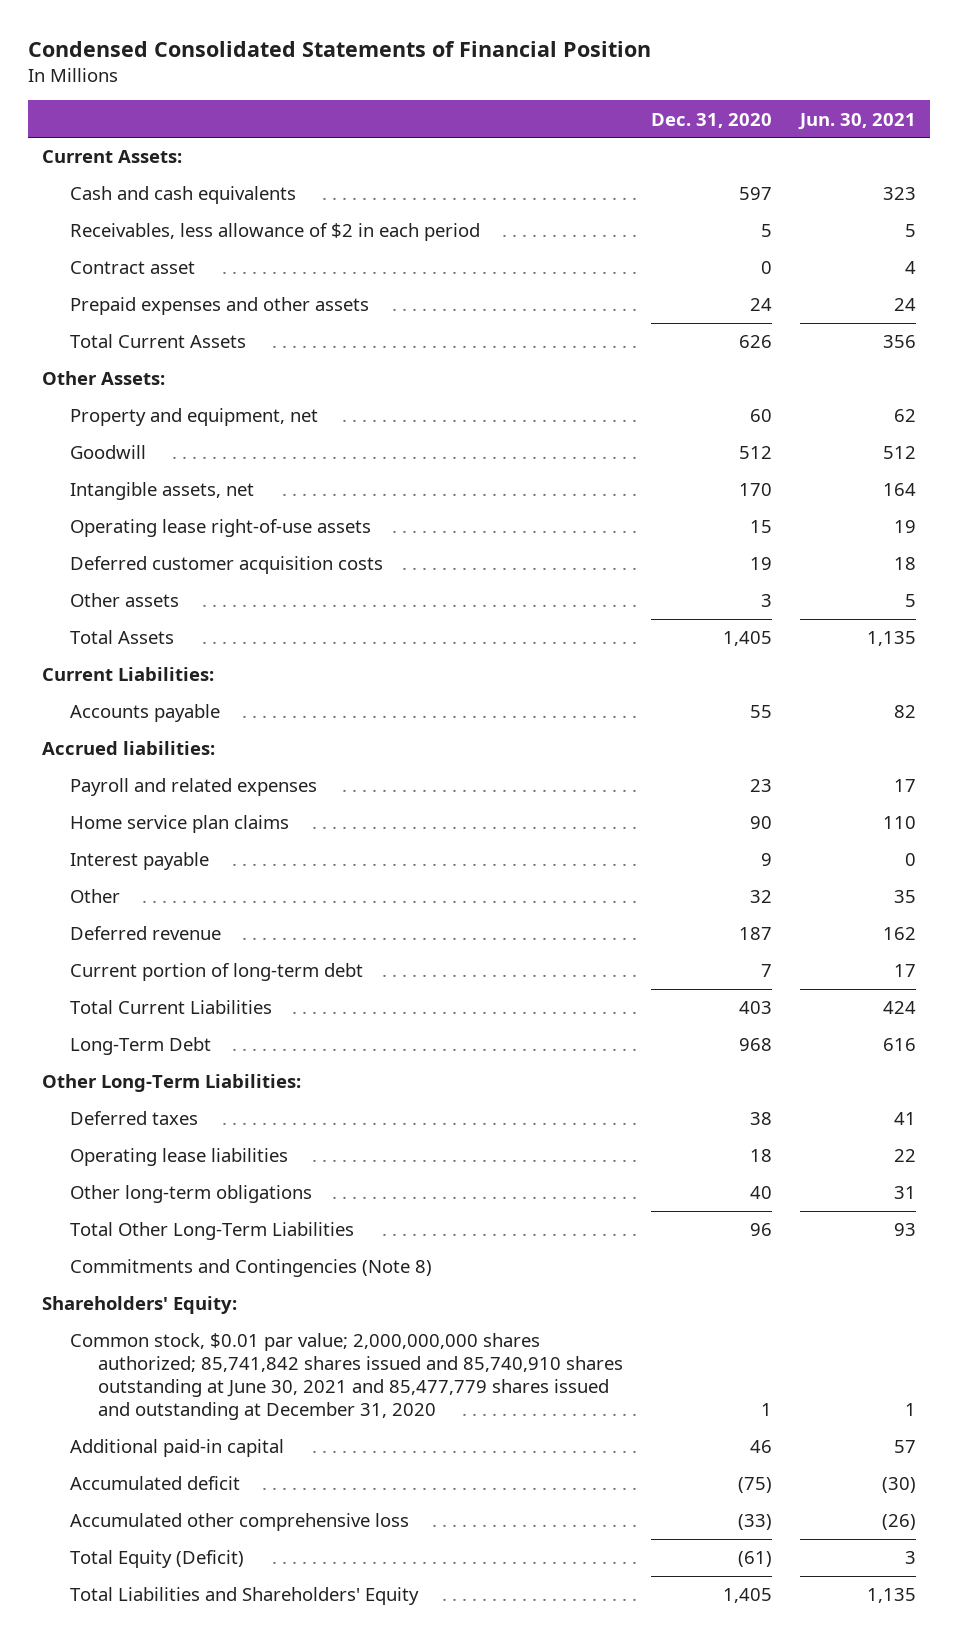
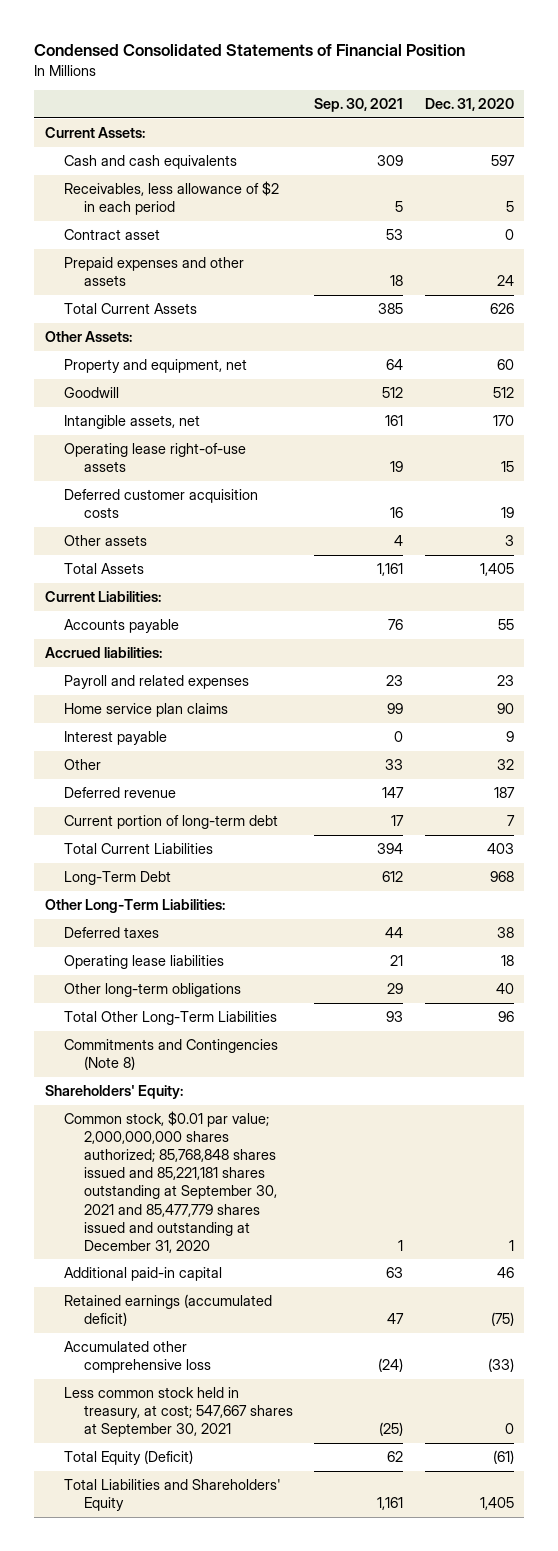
[797,112,916,130] Jun. 30, 2021 -> none
none -> [314,98,404,113] Sep. 30, 2021
[69,1333,623,1421] Common stock, $0.01 par value; 2,000,000,000 shares authorized; 85,741,842 shares issued and 85,740,910 shares outstanding at June 30, 2021 and 85,477,779 shares issued and outstanding at December 31, 2020 -> [64,1111,277,1253] Common stock, $0.01 par value; 2,000,000,000 shares authorized; 85,768,848 shares issued and 85,221,181 shares outstanding at September 30, 2021 and 85,477,779 shares issued and outstanding at December 31, 2020
[69,1476,240,1491] Accumulated deficit -> [64,1294,273,1327] Retained earnings (accumulated deficit)
none -> [64,1387,293,1438] Less common stock held in treasury, at cost; 547,667 shares at September 30, 2021

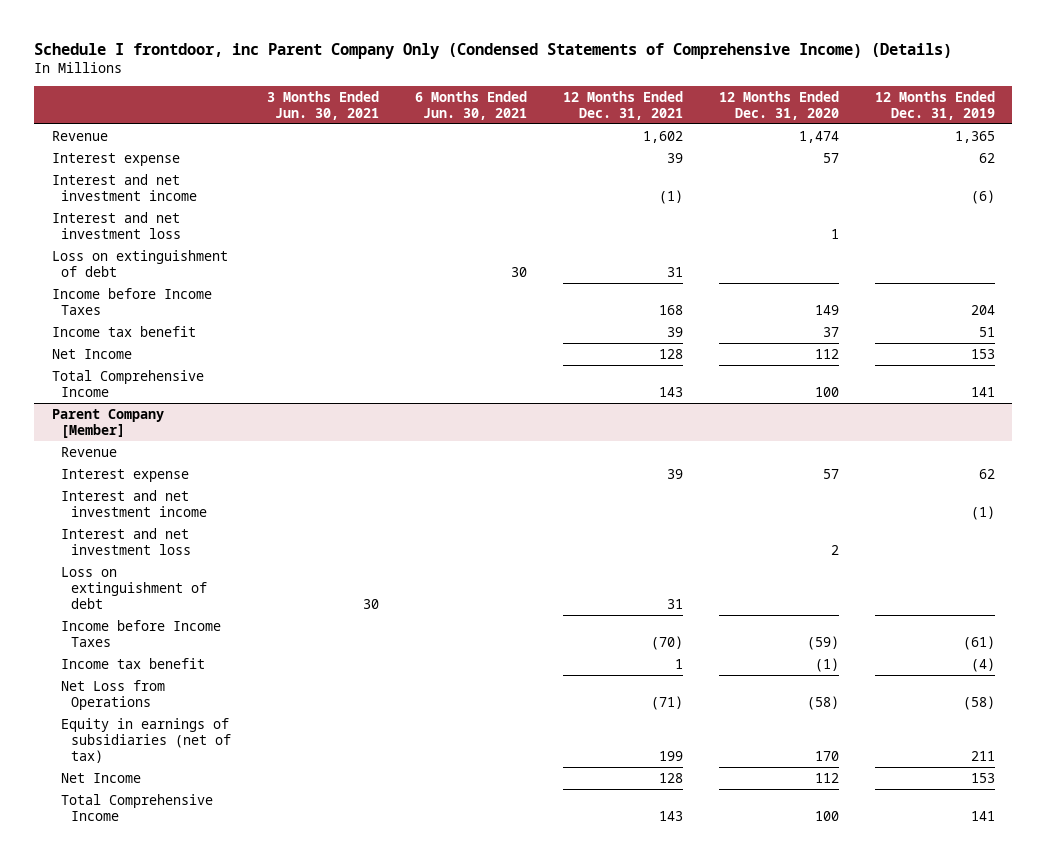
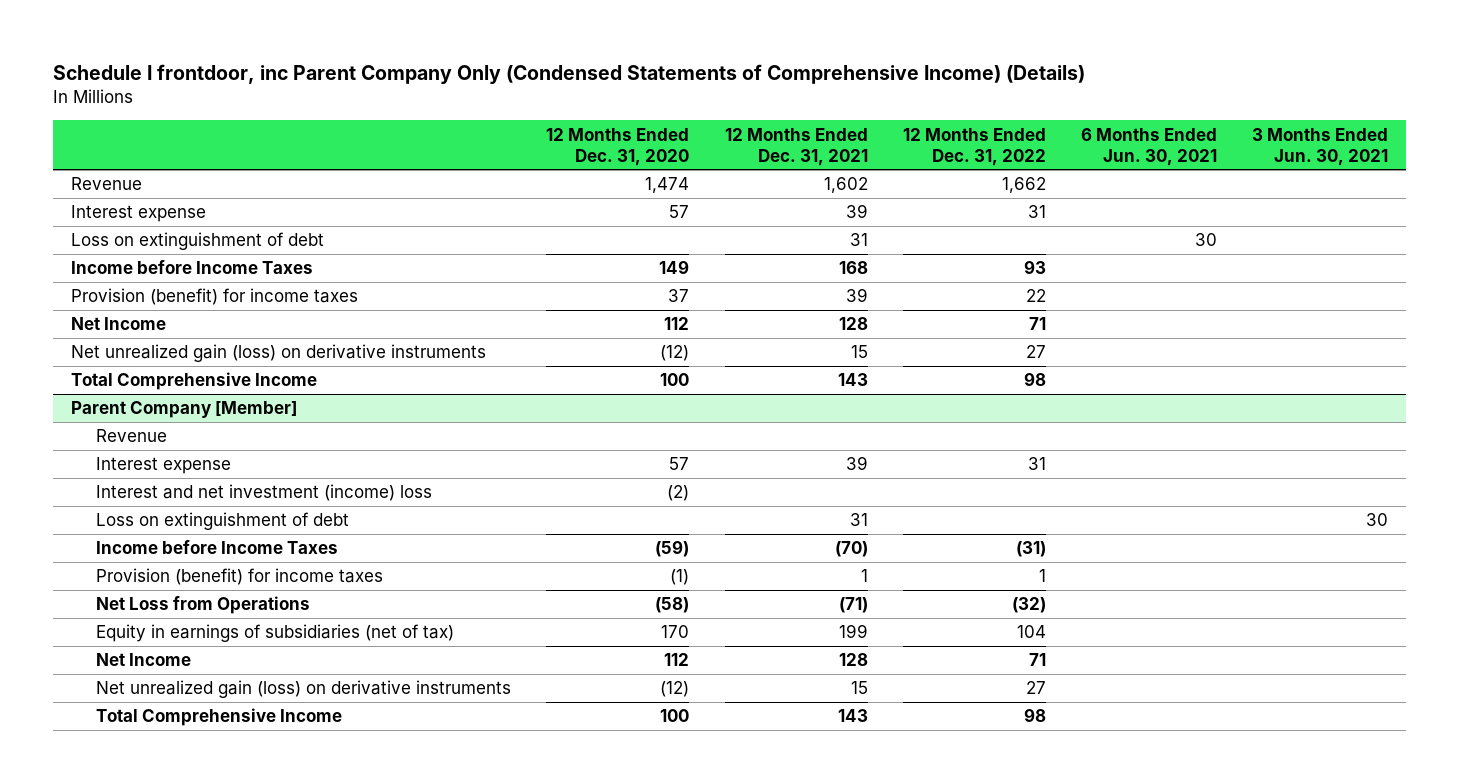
[874,90,995,120] 12 Months Ended Dec. 31, 2019 -> none
none -> [902,127,1046,166] 12 Months Ended Dec. 31, 2022
[51,173,198,201] Interest and net investment income -> none
[51,211,182,239] Interest and net investment loss -> none
[51,325,196,337] Income tax benefit -> [71,288,359,306] Provision (benefit) for income taxes
none -> [71,344,487,363] Net unrealized gain (loss) on derivative instruments
[61,489,208,517] Interest and net investment income -> none
[61,527,192,555] Interest and net investment loss -> [96,484,433,502] Interest and net investment (income) loss
[830,544,839,555] 2 -> [667,485,690,502] (2)
[61,657,206,669] Income tax benefit -> [96,568,384,586] Provision (benefit) for income taxes
none -> [96,680,512,699] Net unrealized gain (loss) on derivative instruments

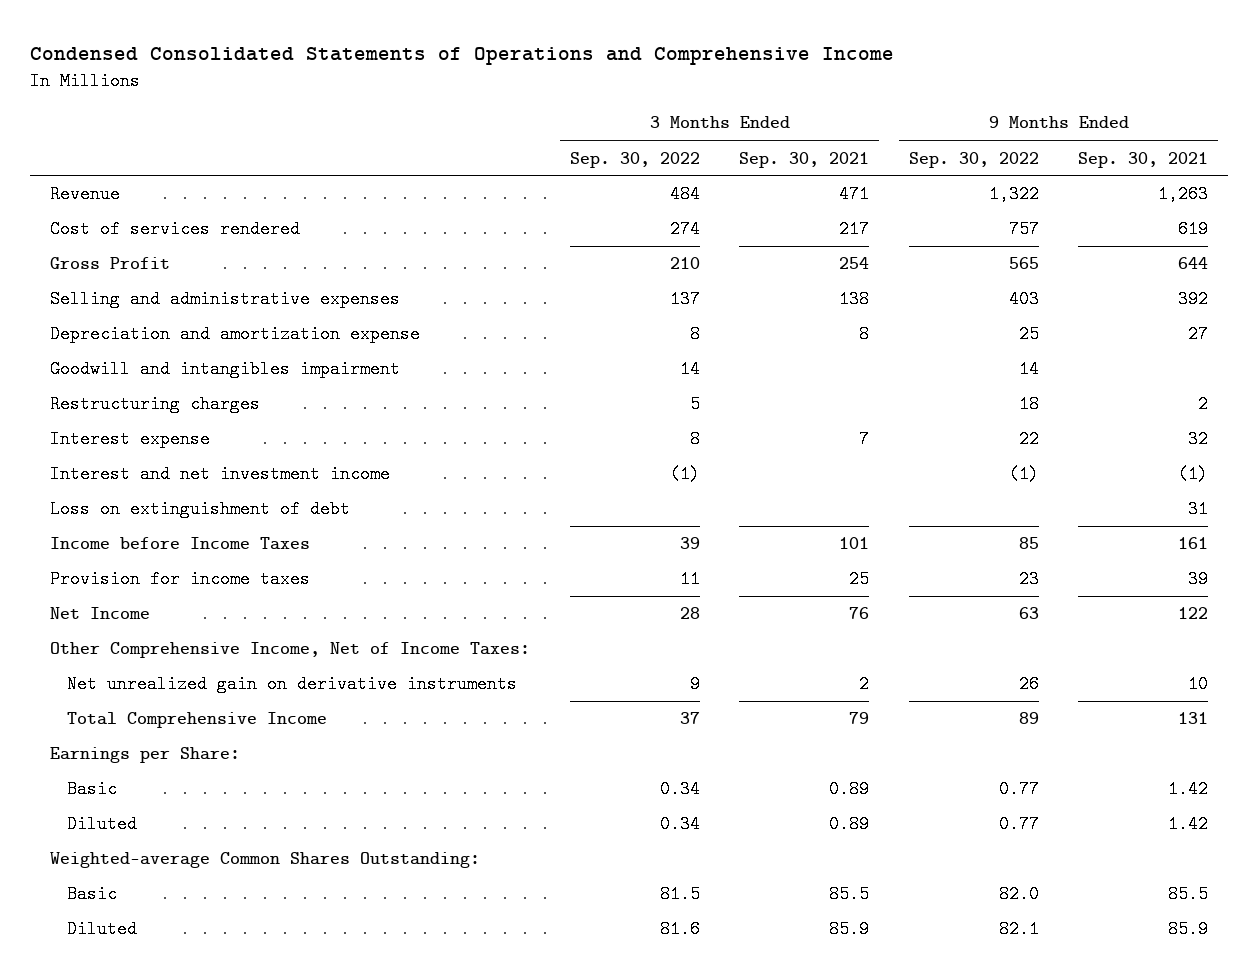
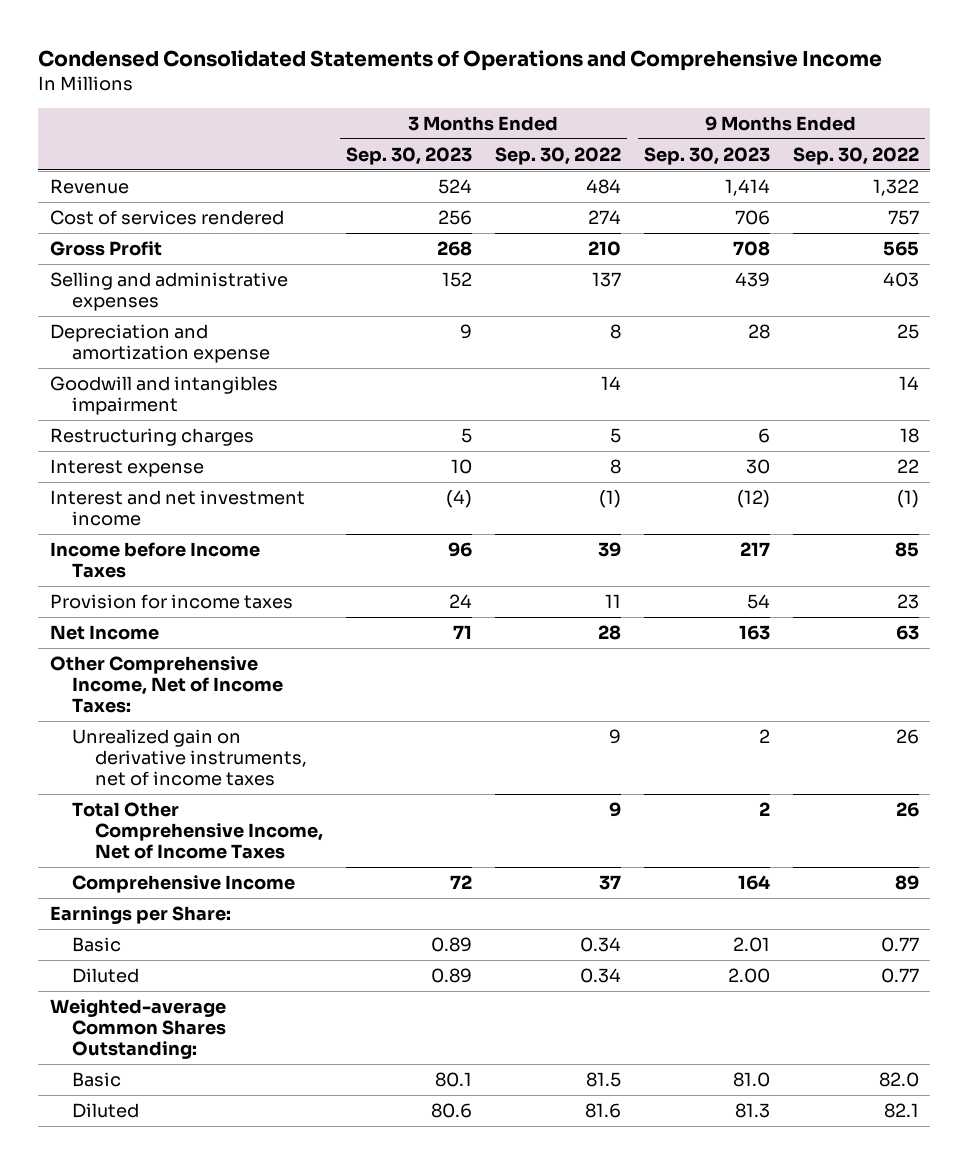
[739,151,870,168] Sep. 30, 2021 -> none
[1078,151,1209,168] Sep. 30, 2021 -> none
none -> [345,146,472,165] Sep. 30, 2023
none -> [643,146,770,165] Sep. 30, 2023
[50,500,351,519] Loss on extinguishment of debt -> none
[66,675,517,694] Net unrealized gain on derivative instruments -> [72,728,307,787] Unrealized gain on derivative instruments, net of income taxes
none -> [72,801,323,860] Total Other Comprehensive Income, Net of Income Taxes
[66,712,327,729] Total Comprehensive Income -> [72,874,296,893] Comprehensive Income

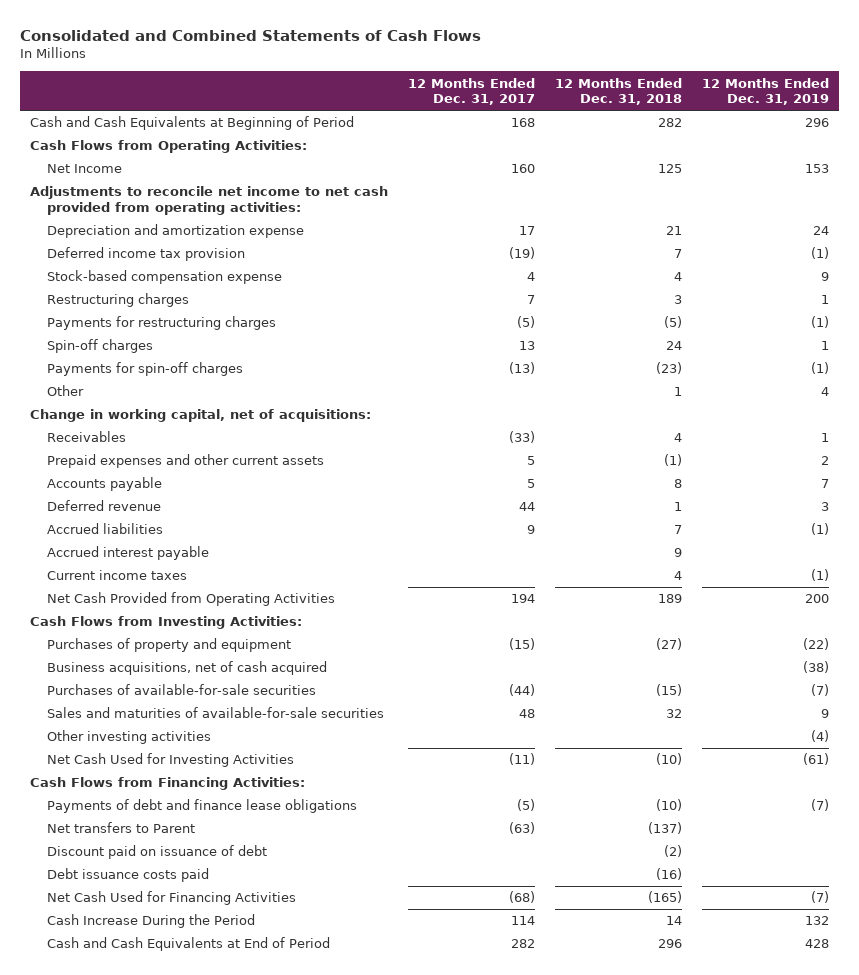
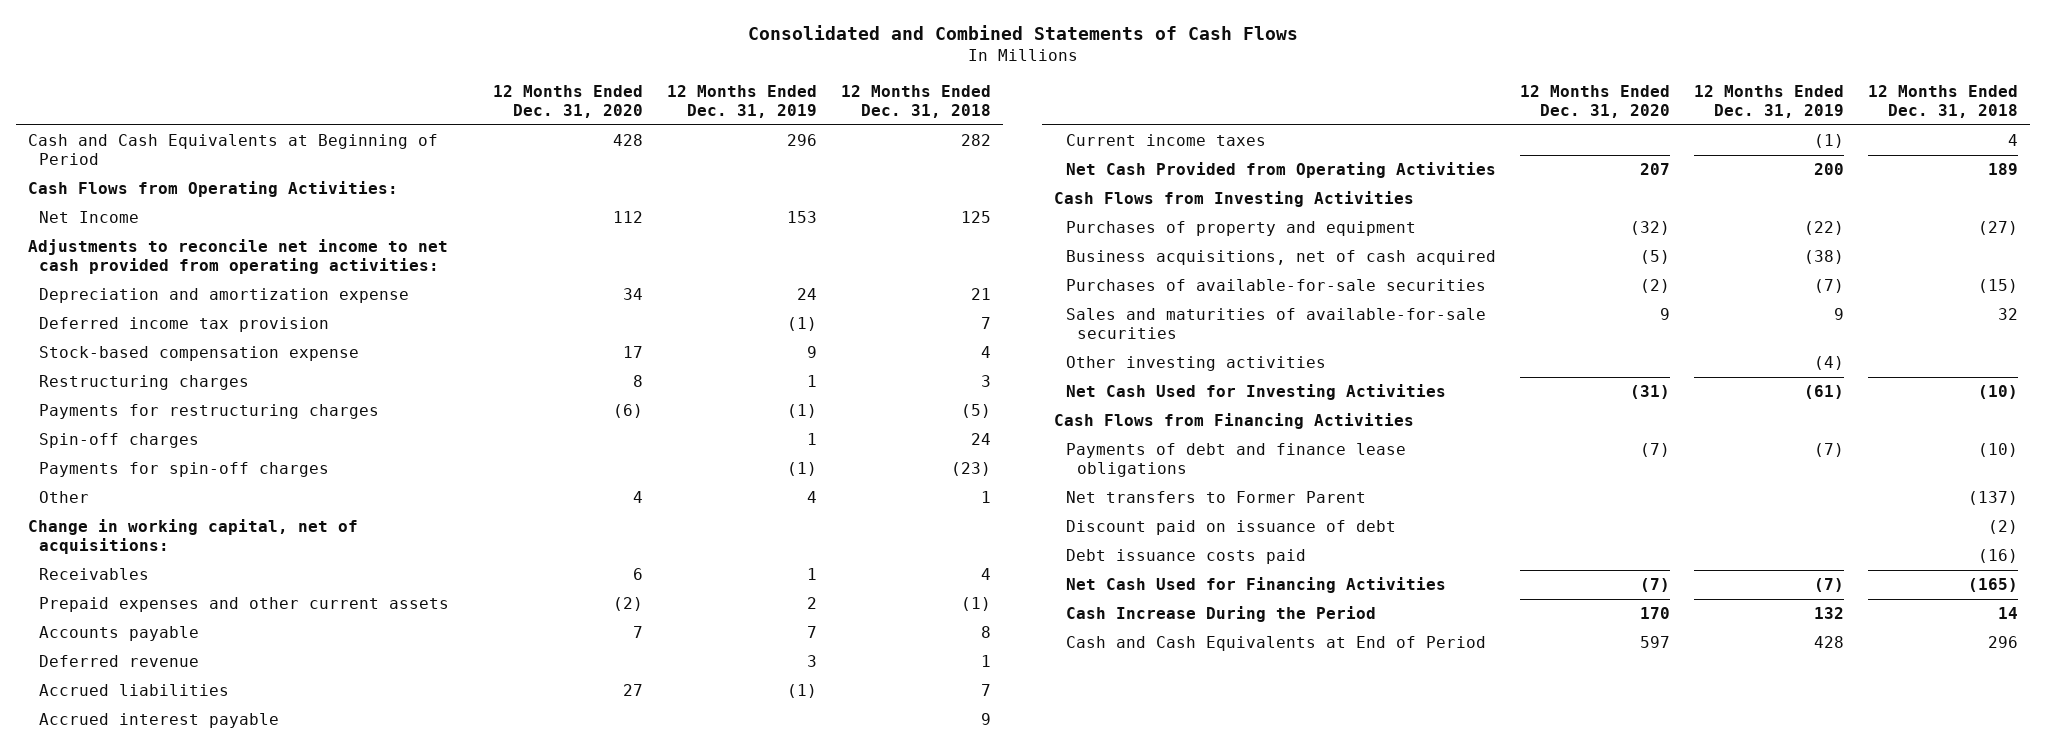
[408,77,536,106] 12 Months Ended Dec. 31, 2017 -> none
none -> [492,85,643,118] 12 Months Ended Dec. 31, 2020
[30,616,303,630] Cash Flows from Investing Activities: -> [1054,191,1415,208] Cash Flows from Investing Activities
[30,777,306,791] Cash Flows from Financing Activities: -> [1054,413,1415,430] Cash Flows from Financing Activities
[46,822,195,834] Net transfers to Parent -> [1065,491,1366,504] Net transfers to Former Parent

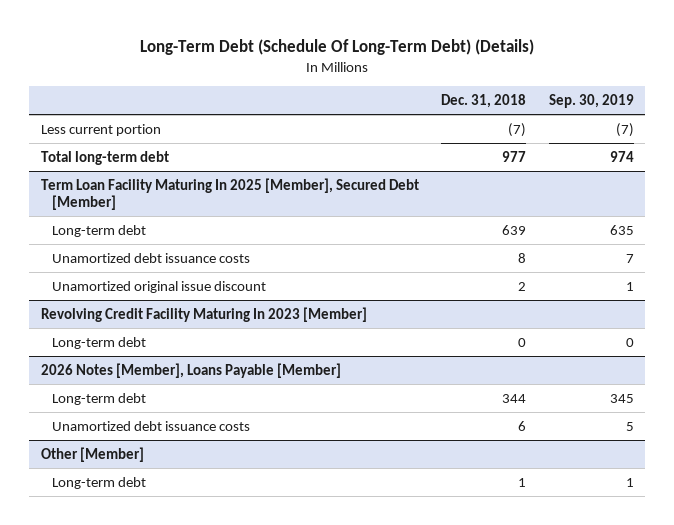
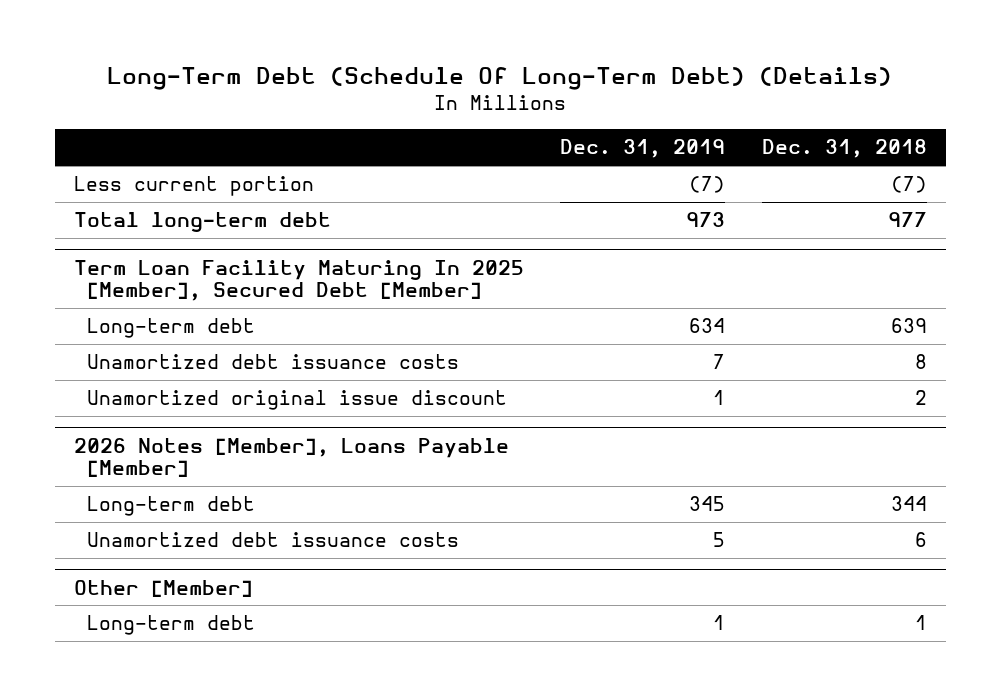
[548,93,634,108] Sep. 30, 2019 -> none
none -> [560,139,726,159] Dec. 31, 2019
[40,306,367,322] Revolving Credit Facility Maturing In 2023 [Member] -> none
[52,336,147,349] Long-term debt -> none

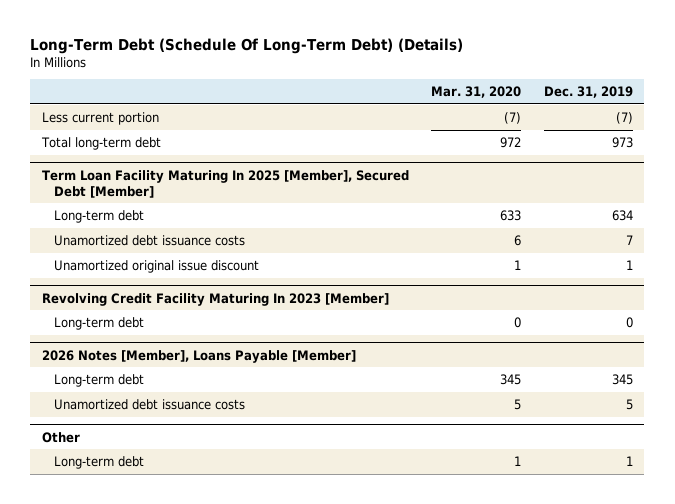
[762,139,928,159] Dec. 31, 2018 -> none
none -> [431,86,522,99] Mar. 31, 2020
none -> [41,292,389,306] Revolving Credit Facility Maturing In 2023 [Member]
none -> [54,316,145,330] Long-term debt
[73,579,253,597] Other [Member] -> [41,431,80,443] Other

